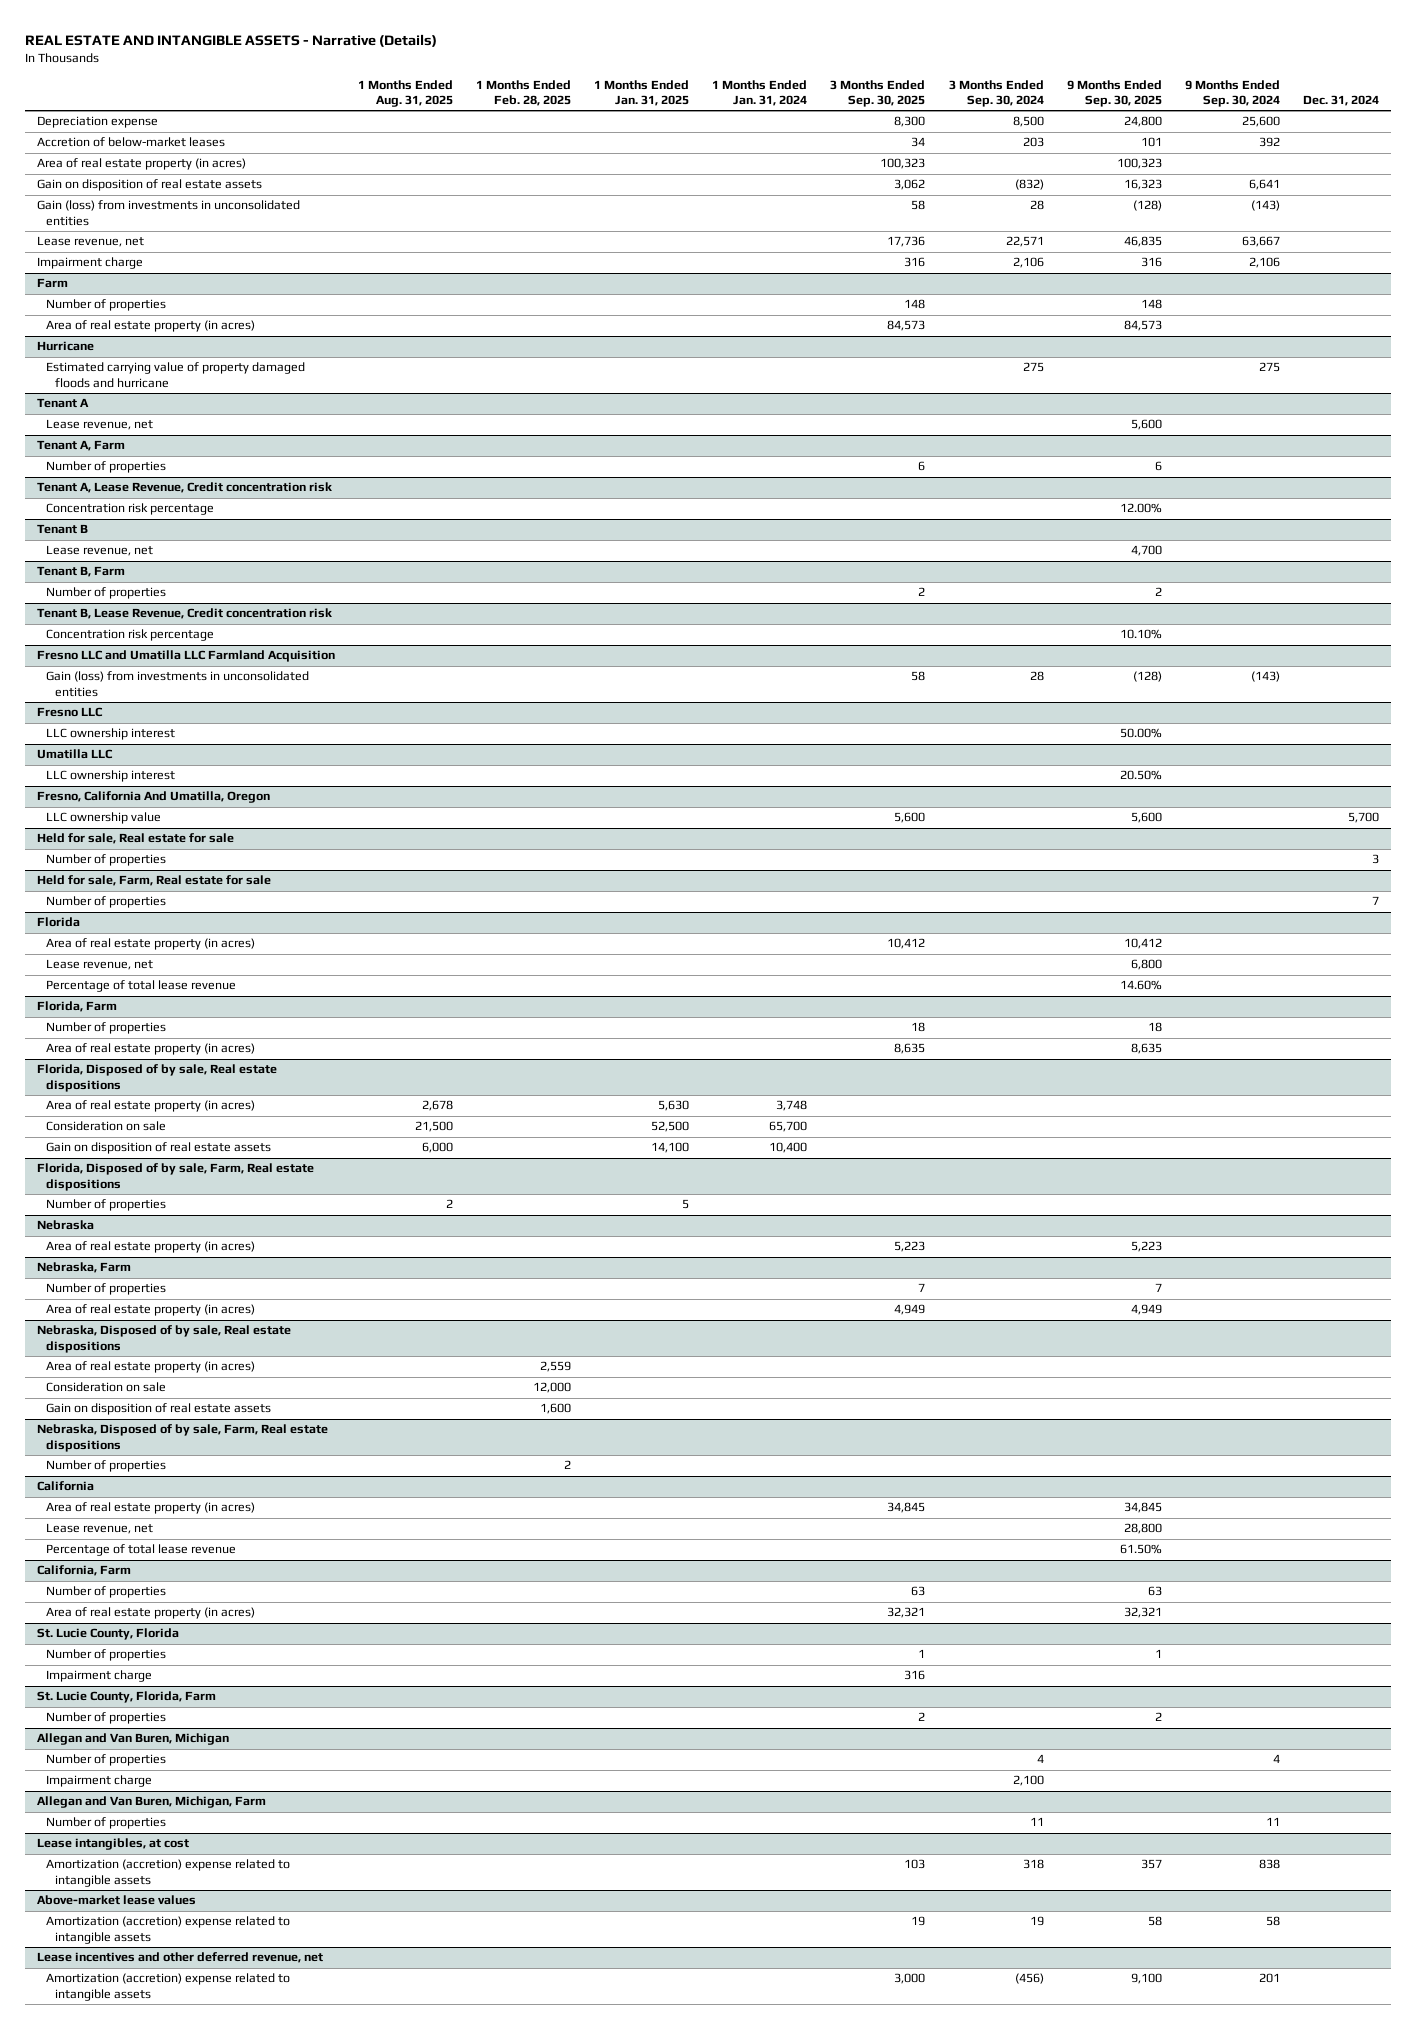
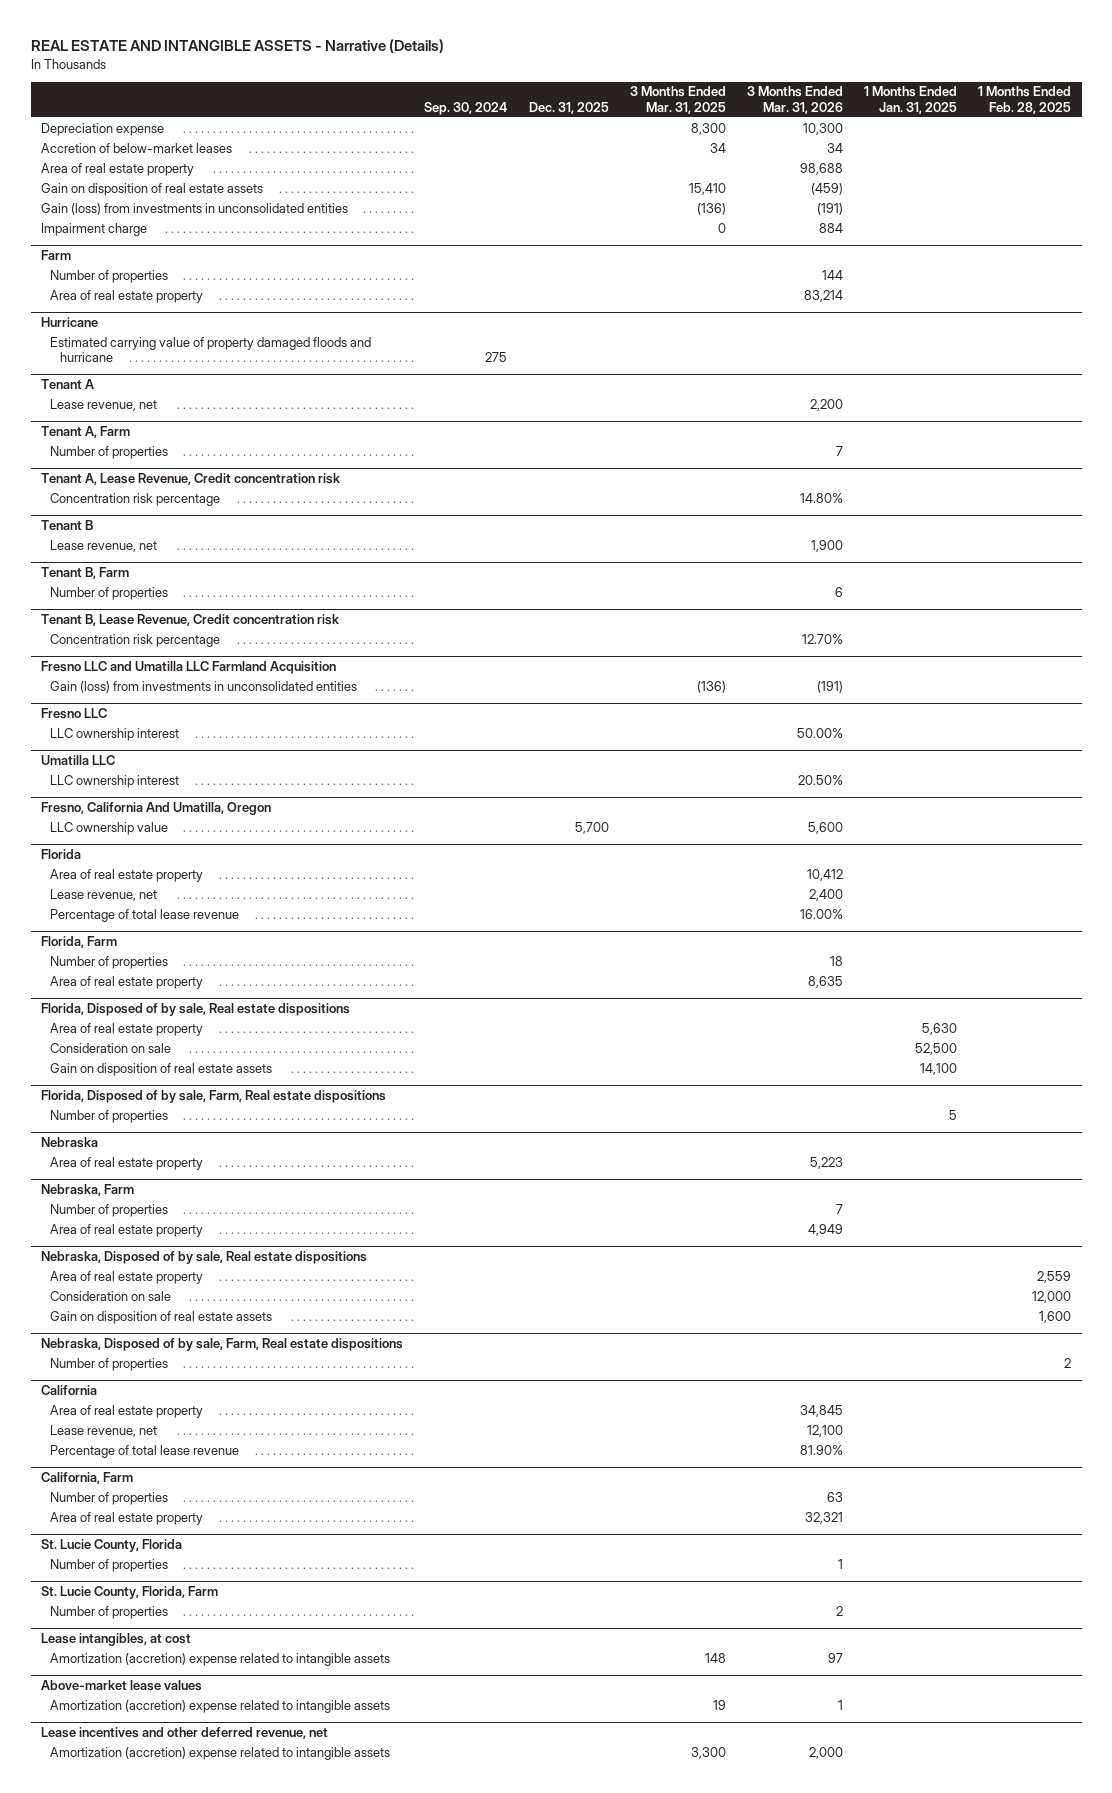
[357,79,453,108] 1 Months Ended Aug. 31, 2025 -> none
[712,79,808,107] 1 Months Ended Jan. 31, 2024 -> none
[830,79,926,108] 3 Months Ended Sep. 30, 2025 -> none
[948,79,1044,108] 3 Months Ended Sep. 30, 2024 -> none
[1066,79,1162,108] 9 Months Ended Sep. 30, 2025 -> none
[1184,79,1280,108] 9 Months Ended Sep. 30, 2024 -> none
[1303,95,1380,107] Dec. 31, 2024 -> none
none -> [424,101,508,115] Sep. 30, 2024
none -> [528,101,609,114] Dec. 31, 2025
none -> [629,86,726,114] 3 Months Ended Mar. 31, 2025
none -> [746,86,843,114] 3 Months Ended Mar. 31, 2026
[36,158,246,171] Area of real estate property (in acres) -> [41,162,195,176] Area of real estate property
[36,236,144,248] Lease revenue, net -> none
[45,320,255,333] Area of real estate property (in acres) -> [50,289,204,303] Area of real estate property
[36,833,234,845] Held for sale, Real estate for sale -> none
[45,854,166,867] Number of properties -> none
[36,875,271,887] Held for sale, Farm, Real estate for sale -> none
[45,896,166,909] Number of properties -> none
[45,938,255,951] Area of real estate property (in acres) -> [50,868,204,882] Area of real estate property
[45,1043,255,1056] Area of real estate property (in acres) -> [50,975,204,989] Area of real estate property
[45,1100,255,1113] Area of real estate property (in acres) -> [50,1022,204,1036] Area of real estate property
[45,1241,255,1254] Area of real estate property (in acres) -> [50,1156,204,1170] Area of real estate property
[45,1304,255,1317] Area of real estate property (in acres) -> [50,1223,204,1237] Area of real estate property
[45,1361,255,1374] Area of real estate property (in acres) -> [50,1270,204,1284] Area of real estate property
[45,1502,255,1515] Area of real estate property (in acres) -> [50,1404,204,1418] Area of real estate property
[45,1607,255,1620] Area of real estate property (in acres) -> [50,1511,204,1525] Area of real estate property
[45,1670,152,1683] Impairment charge -> none
[36,1733,229,1746] Allegan and Van Buren, Michigan -> none
[45,1754,166,1767] Number of properties -> none
[45,1775,152,1788] Impairment charge -> none
[36,1796,266,1809] Allegan and Van Buren, Michigan, Farm -> none
[45,1817,166,1830] Number of properties -> none

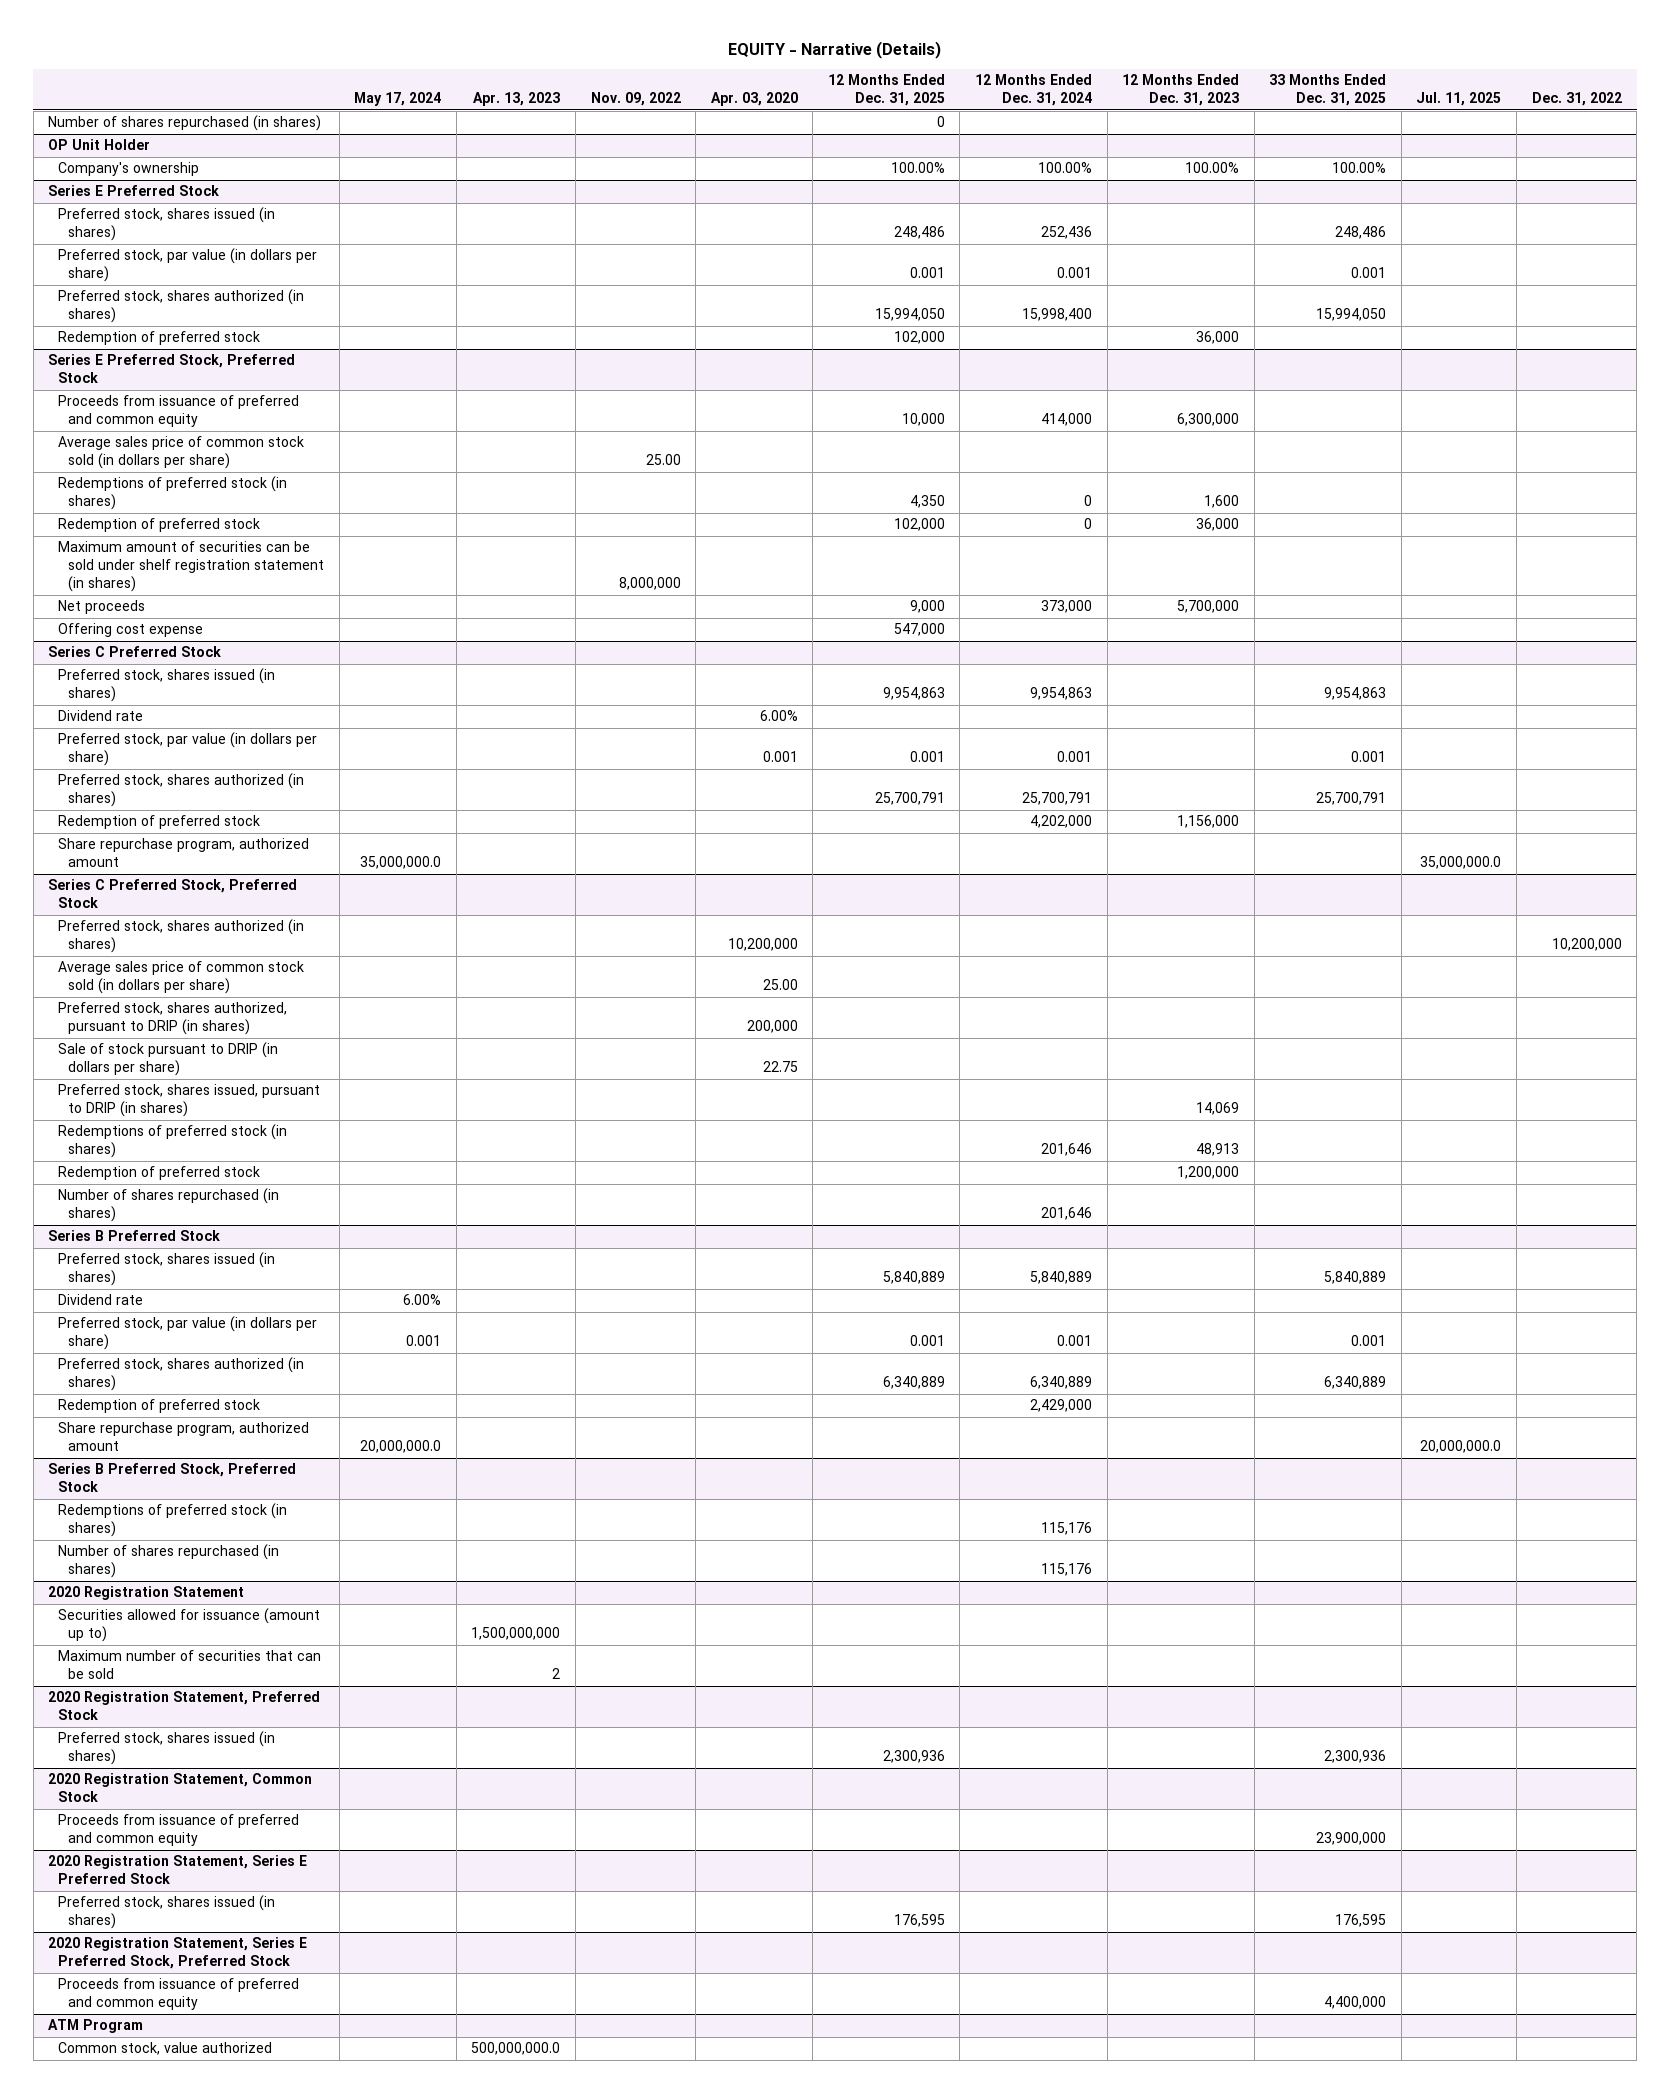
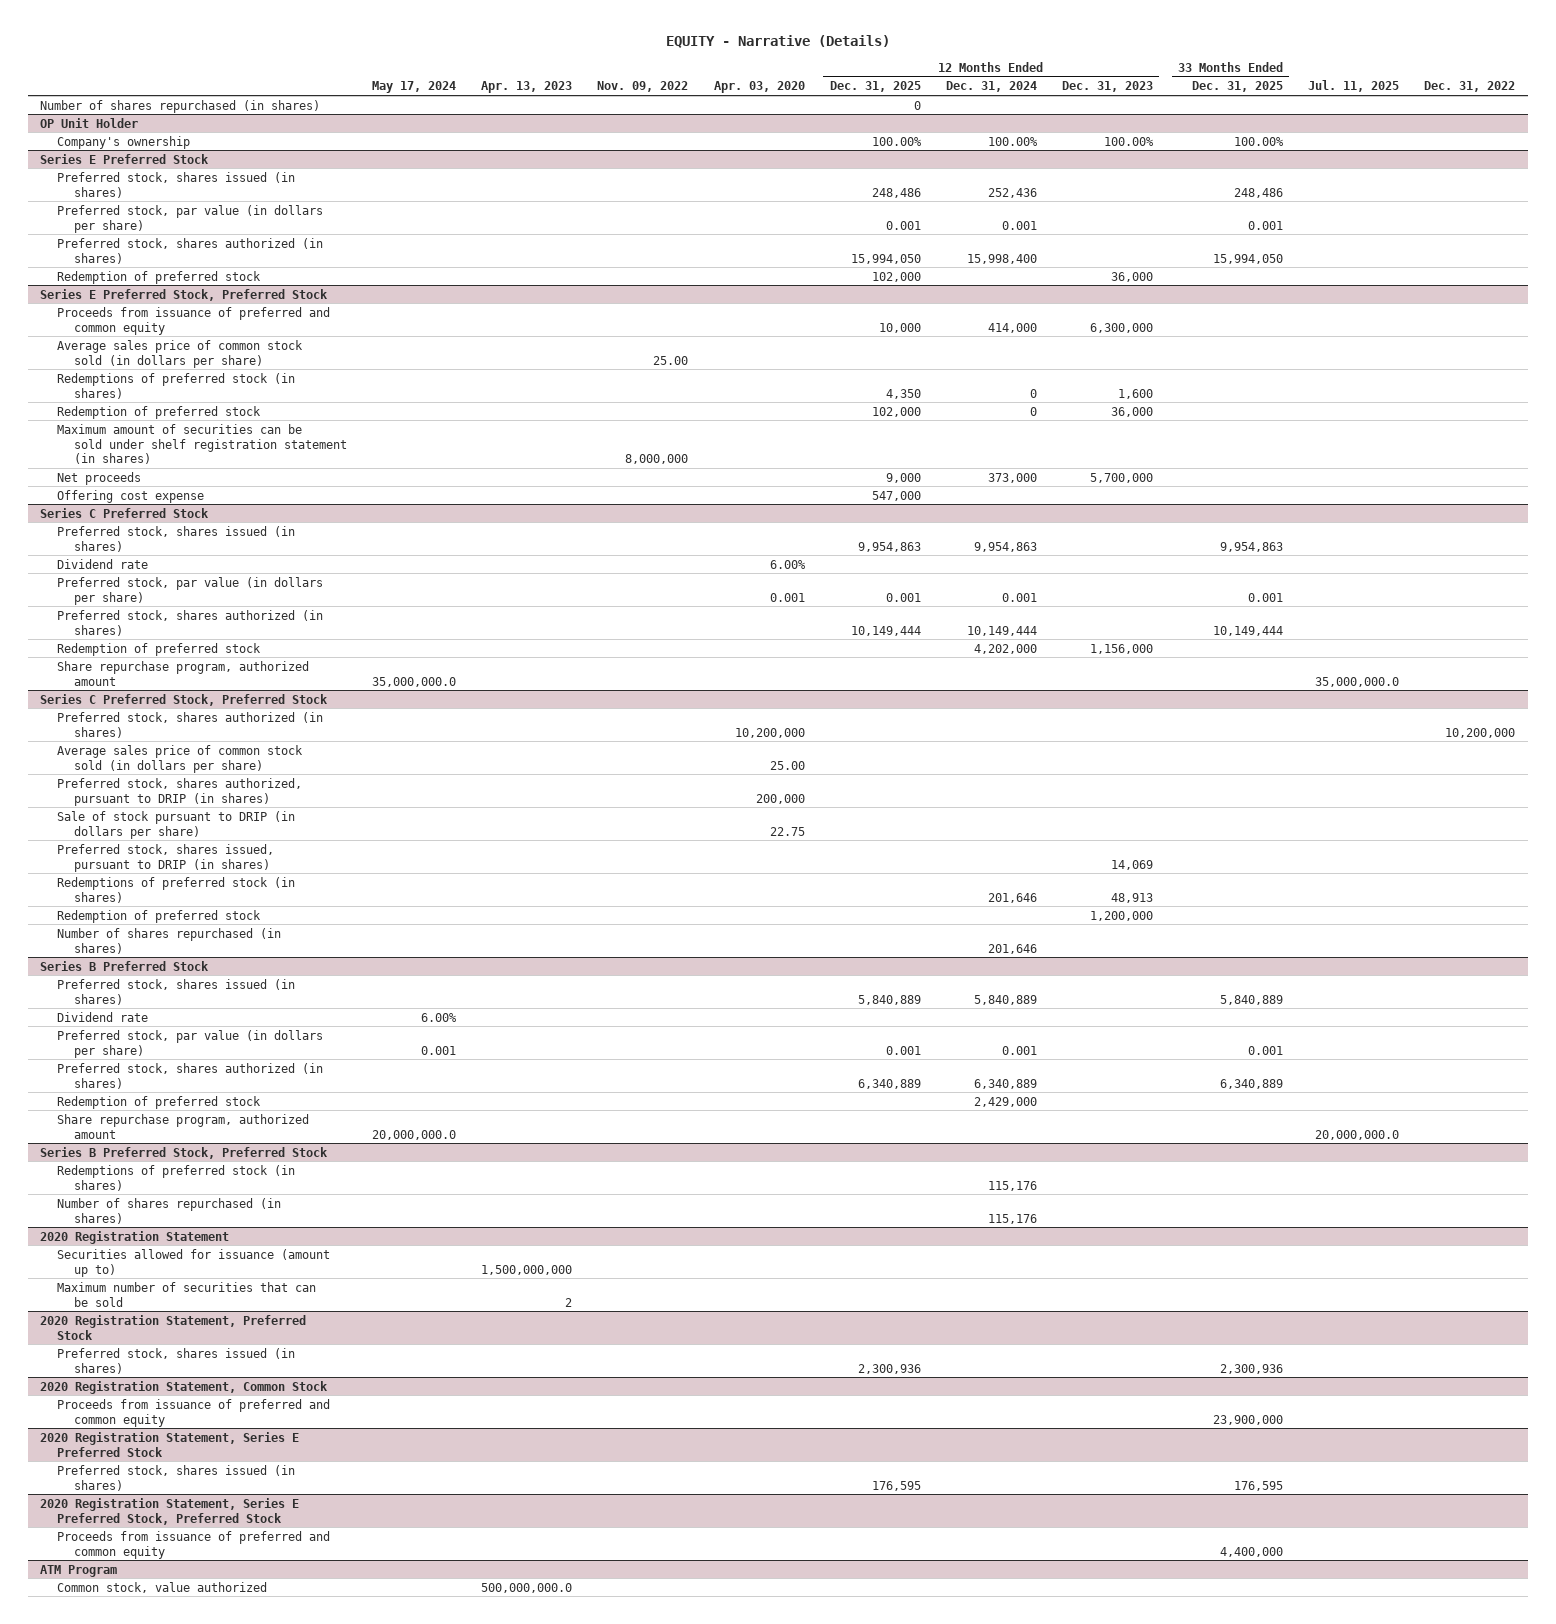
[874,792,945,806] 25,700,791 -> [850,625,921,636] 10,149,444
[1021,792,1092,806] 25,700,791 -> [966,625,1037,636] 10,149,444
[1316,792,1387,806] 25,700,791 -> [1213,625,1284,636] 10,149,444

